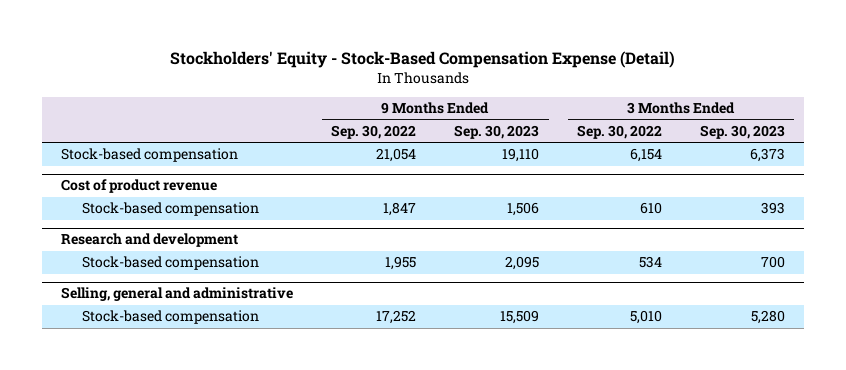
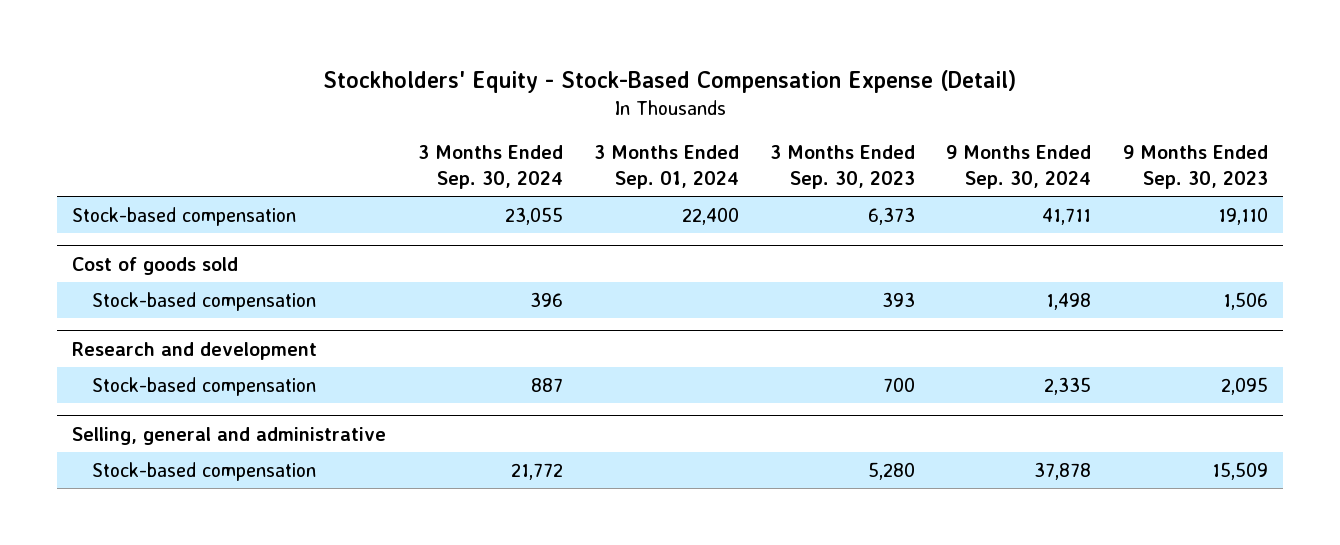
[331,124,417,139] Sep. 30, 2022 -> none
[577,124,663,139] Sep. 30, 2022 -> none
none -> [417,145,563,190] 3 Months Ended Sep. 30, 2024
none -> [593,145,739,190] 3 Months Ended Sep. 01, 2024
none -> [946,145,1092,190] 9 Months Ended Sep. 30, 2024
[61,179,218,194] Cost of product revenue -> [72,256,239,275] Cost of goods sold

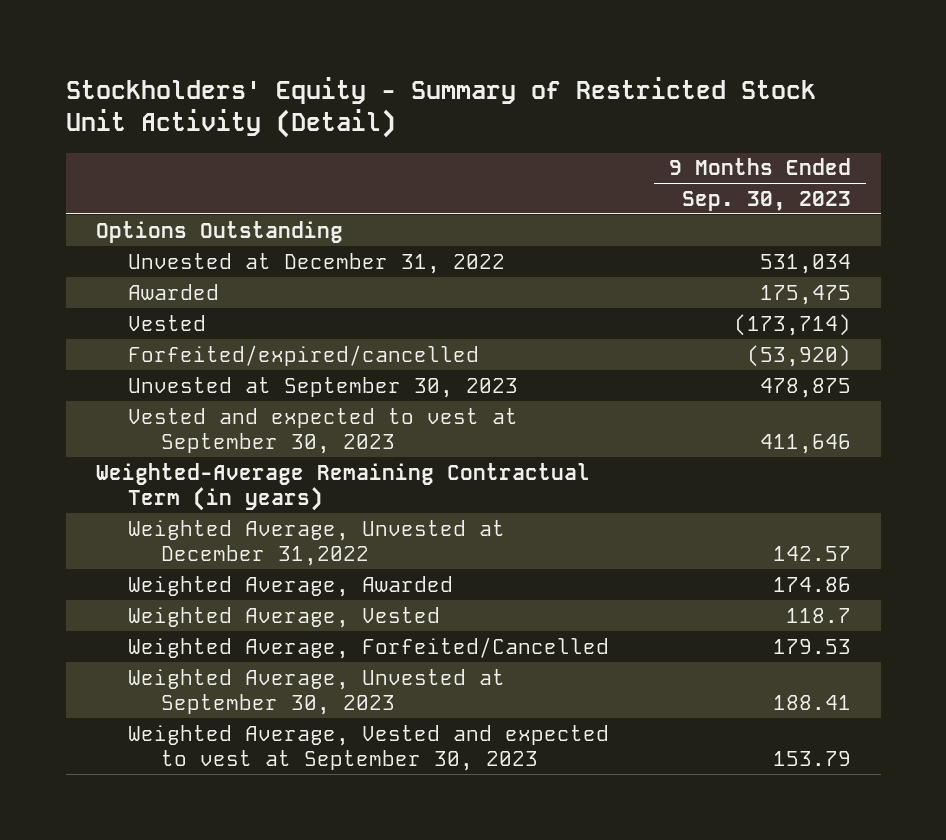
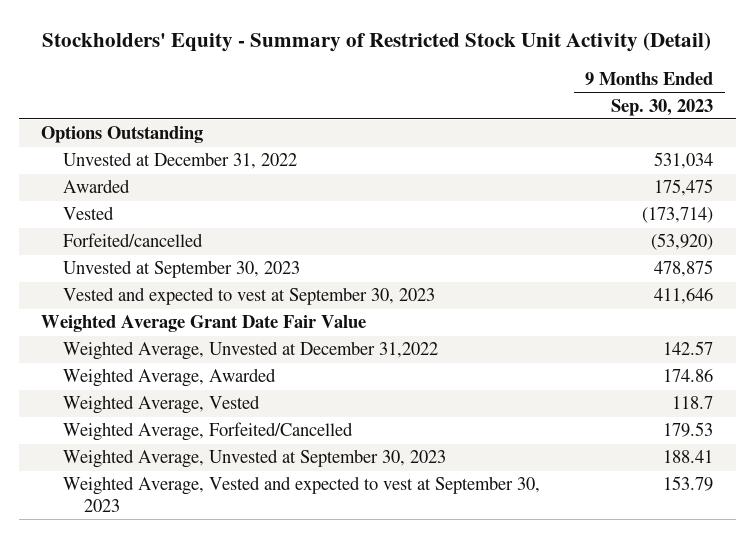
[128,344,480,366] Forfeited/expired/cancelled -> [62,233,203,248] Forfeited/cancelled
[95,462,590,511] Weighted-Average Remaining Contractual Term (in years) -> [41,315,367,333] Weighted Average Grant Date Fair Value

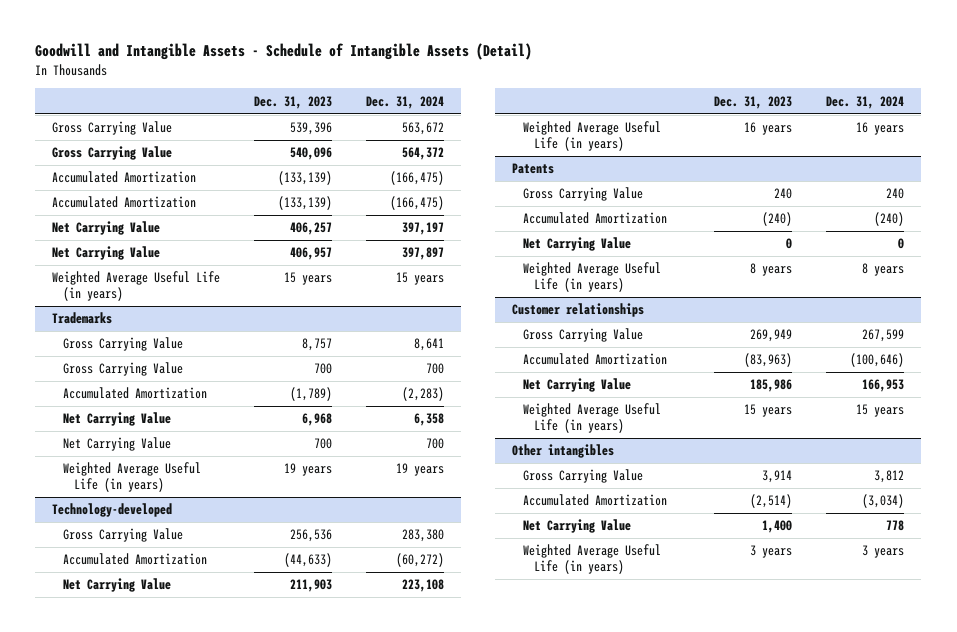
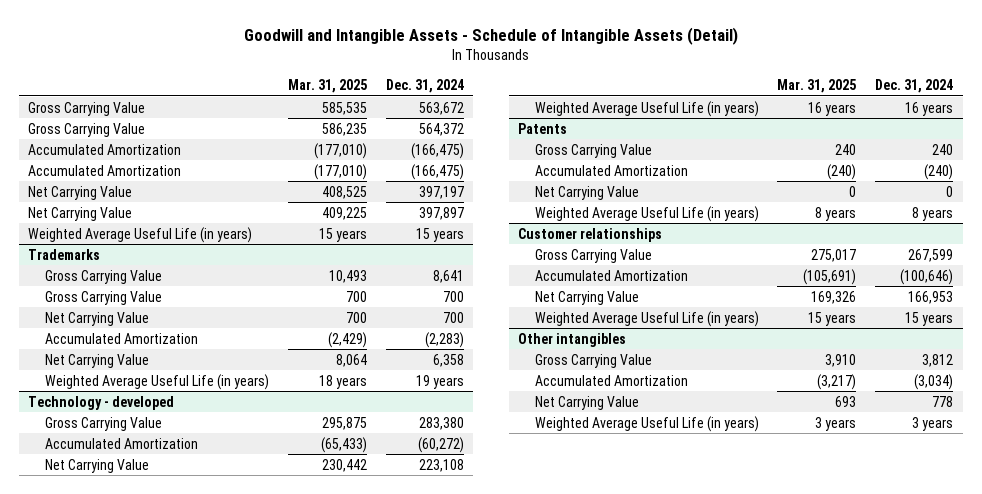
[254,95,333,109] Dec. 31, 2023 -> none
none -> [287,79,367,94] Mar. 31, 2025
[63,437,172,452] Net Carrying Value -> [44,311,149,326] Net Carrying Value
[52,503,173,518] Technology-developed -> [28,395,175,410] Technology - developed

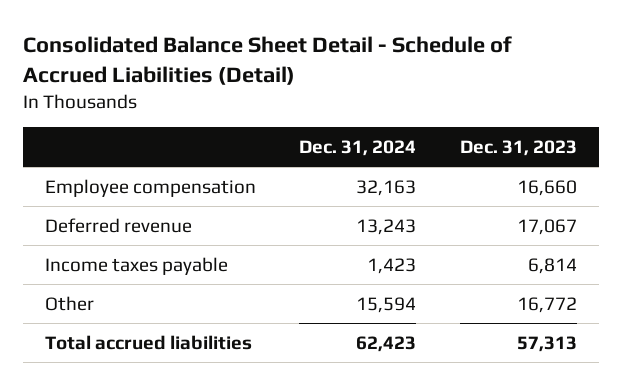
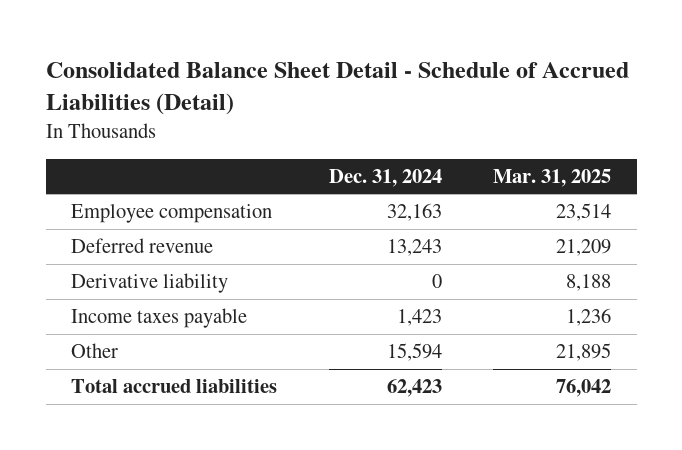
[459,139,577,156] Dec. 31, 2023 -> none
none -> [493,168,612,187] Mar. 31, 2025
none -> [71,273,229,294] Derivative liability

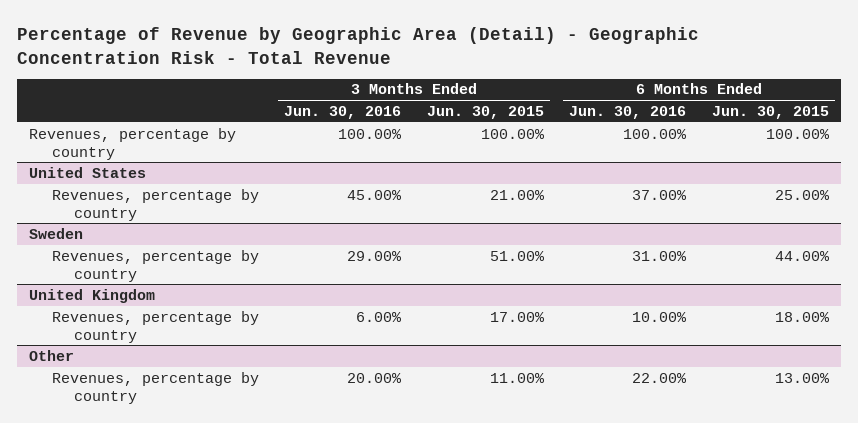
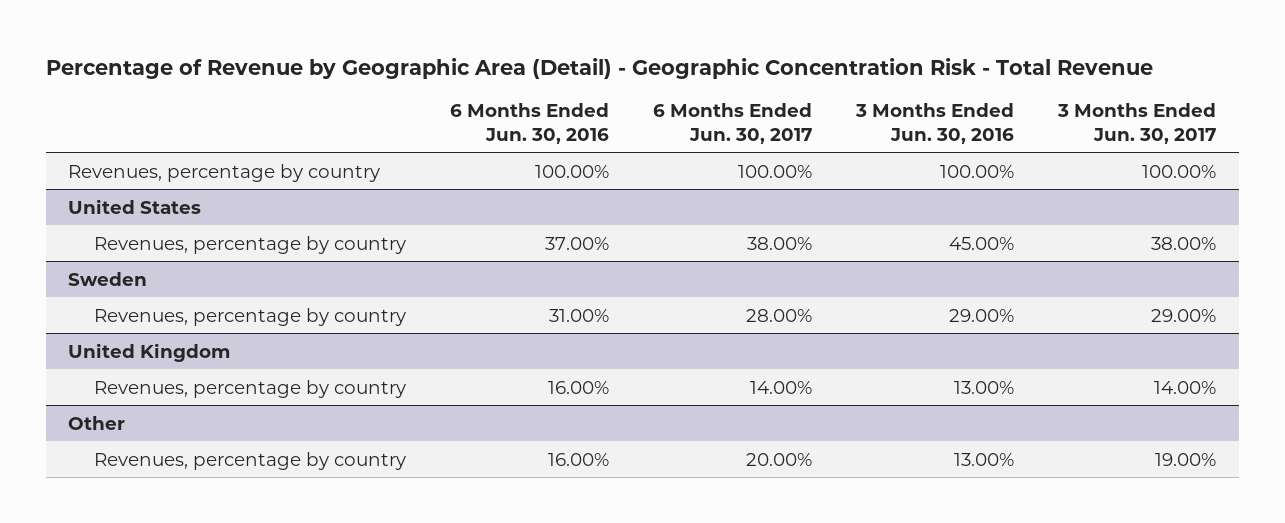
[426,106,544,120] Jun. 30, 2015 -> none
[711,106,829,120] Jun. 30, 2015 -> none
none -> [653,103,813,144] 6 Months Ended Jun. 30, 2017
none -> [1057,103,1217,144] 3 Months Ended Jun. 30, 2017
[356,311,403,322] 6.00% -> [954,380,1015,394] 13.00%
[632,311,688,322] 10.00% -> [547,380,609,394] 16.00%
[347,372,403,383] 20.00% -> [954,452,1015,466] 13.00%
[632,372,688,383] 22.00% -> [547,452,609,466] 16.00%

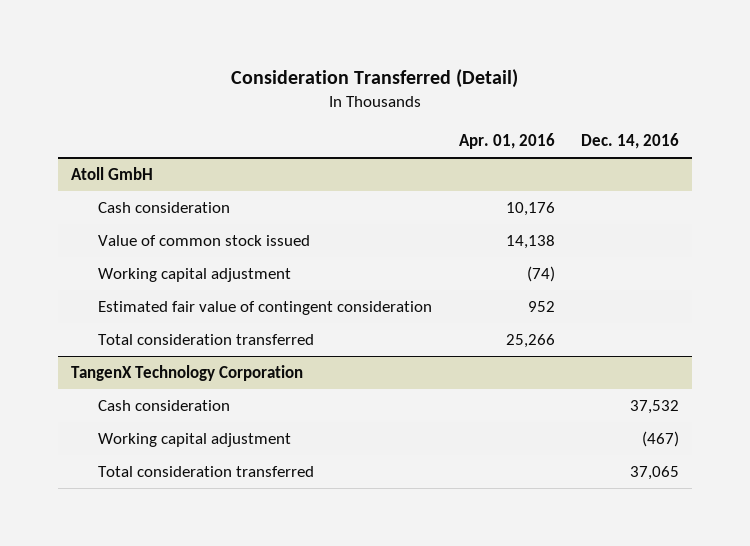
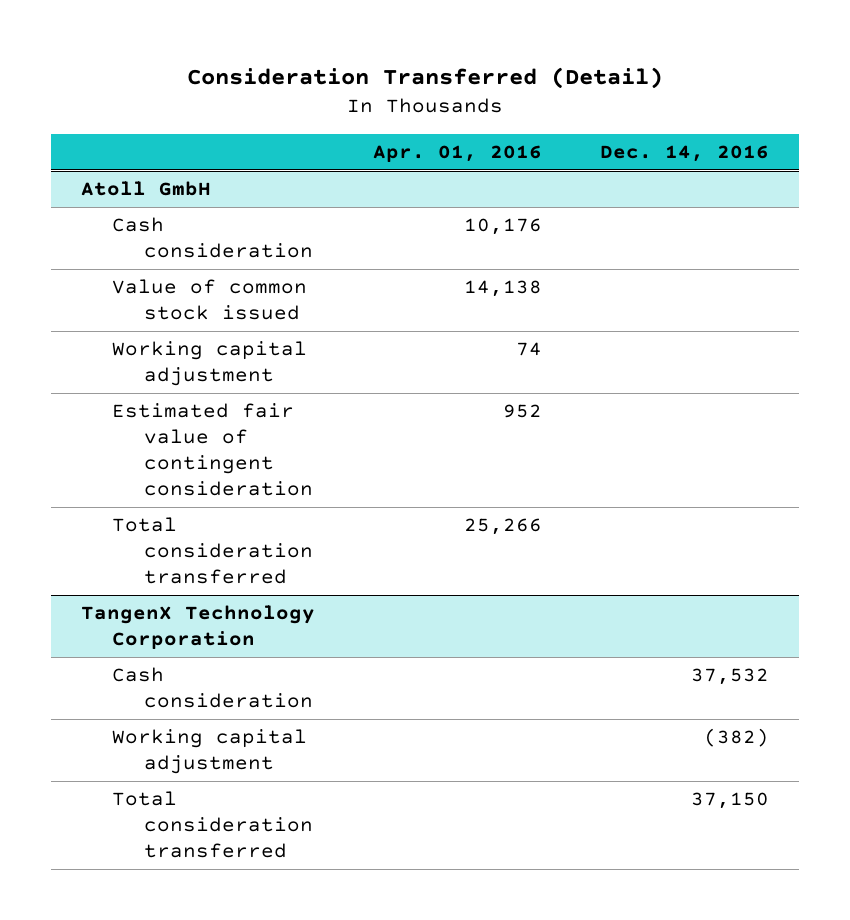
[526,266,555,283] (74) -> [515,342,542,357] 74
[641,431,679,448] (467) -> [704,728,770,748] (382)
[629,466,679,481] 37,065 -> [691,792,770,810] 37,150

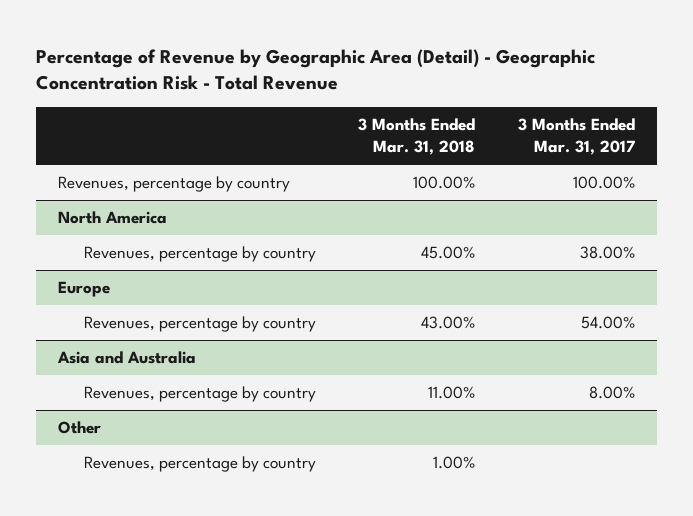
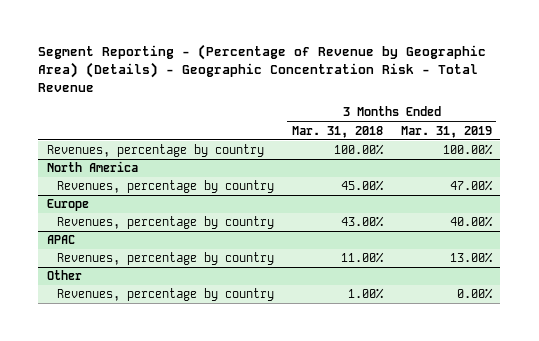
[36,48,596,91] Percentage of Revenue by Geographic Area (Detail) - Geographic Concentration Risk - Total Revenue -> [38,44,487,92] Segment Reporting - (Percentage of Revenue by Geographic Area) (Details) - Geographic Concentration Risk - Total Revenue
[518,117,636,156] 3 Months Ended Mar. 31, 2017 -> none
none -> [400,125,492,138] Mar. 31, 2019
[56,351,196,365] Asia and Australia -> [47,235,76,245] APAC

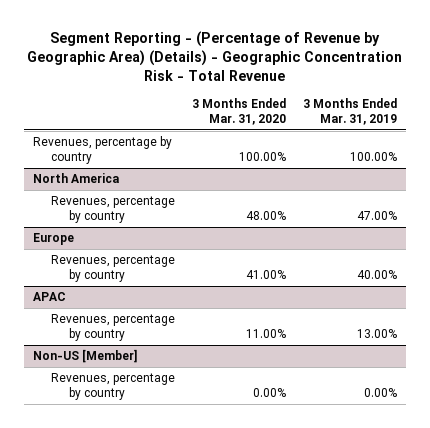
[291,125,383,138] Mar. 31, 2018 -> none
none -> [192,98,287,126] 3 Months Ended Mar. 31, 2020
[47,270,83,281] Other -> [32,349,138,364] Non-US [Member]

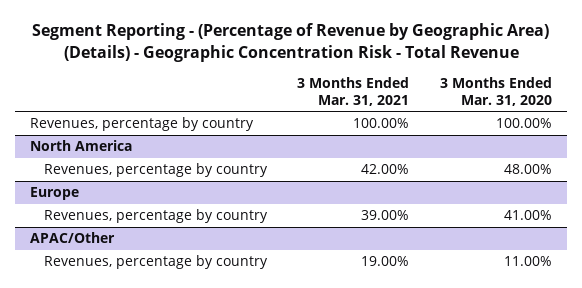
[303,98,398,126] 3 Months Ended Mar. 31, 2019 -> none
none -> [297,77,410,106] 3 Months Ended Mar. 31, 2021
[32,292,66,302] APAC -> [30,232,116,244] APAC/Other
[32,349,138,364] Non-US [Member] -> none
[50,373,175,401] Revenues, percentage by country -> none

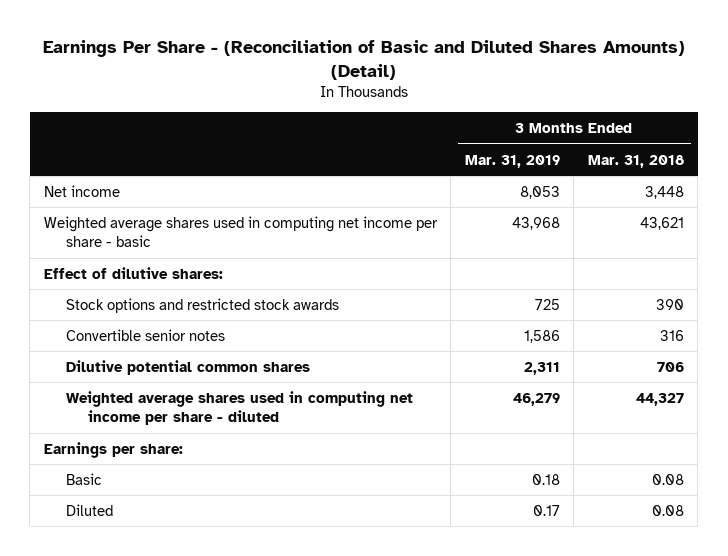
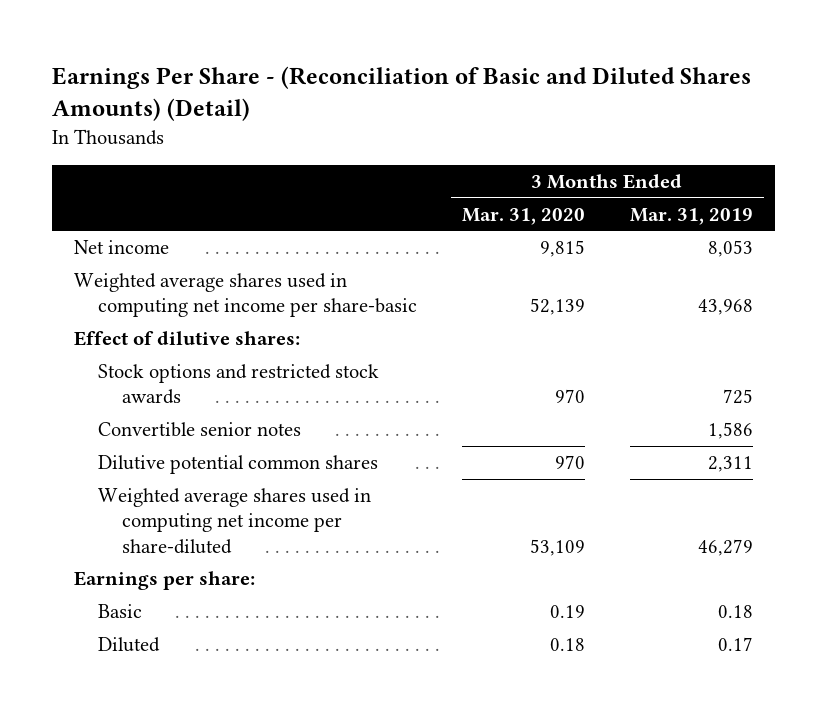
[587,154,684,168] Mar. 31, 2018 -> none
none -> [462,207,586,225] Mar. 31, 2020
[43,215,438,248] Weighted average shares used in computing net income per share - basic -> [74,273,418,318] Weighted average shares used in computing net income per share-basic
[66,390,414,426] Weighted average shares used in computing net income per share - diluted -> [98,488,372,554] Weighted average shares used in computing net income per share-diluted

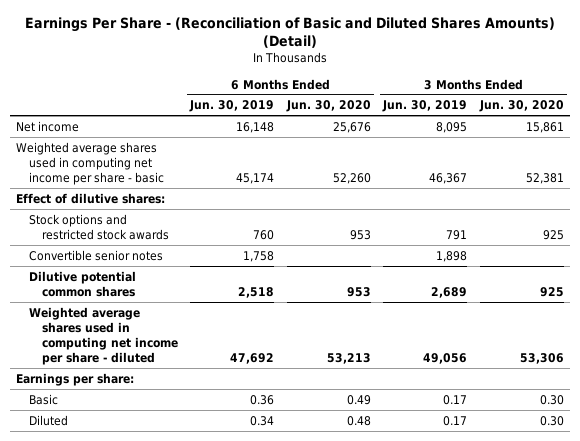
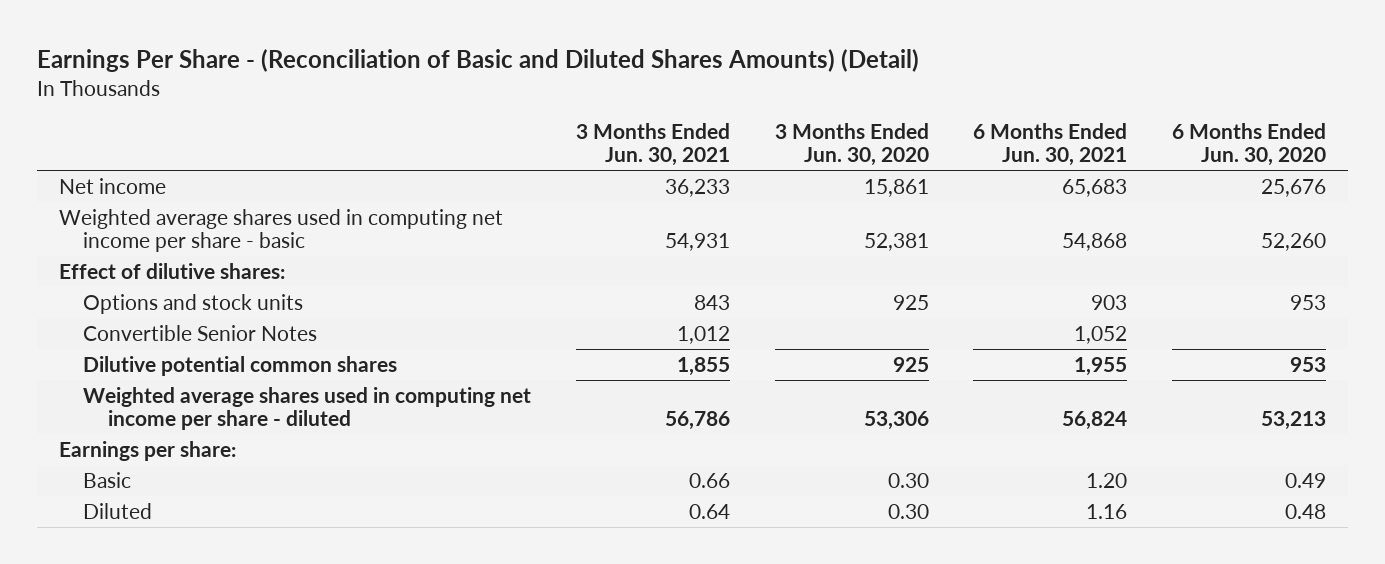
[189,100,275,113] Jun. 30, 2019 -> none
[382,100,468,113] Jun. 30, 2019 -> none
none -> [576,122,731,167] 3 Months Ended Jun. 30, 2021
none -> [973,122,1128,167] 6 Months Ended Jun. 30, 2021
[29,213,169,240] Stock options and restricted stock awards -> [83,293,304,314] Options and stock units
[29,249,164,261] Convertible senior notes -> [83,324,318,341] Convertible Senior Notes

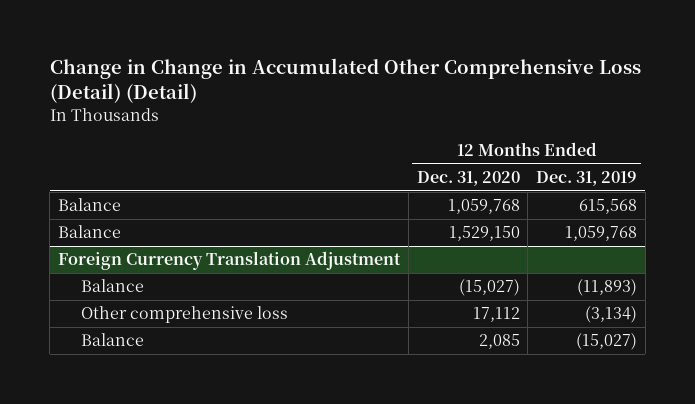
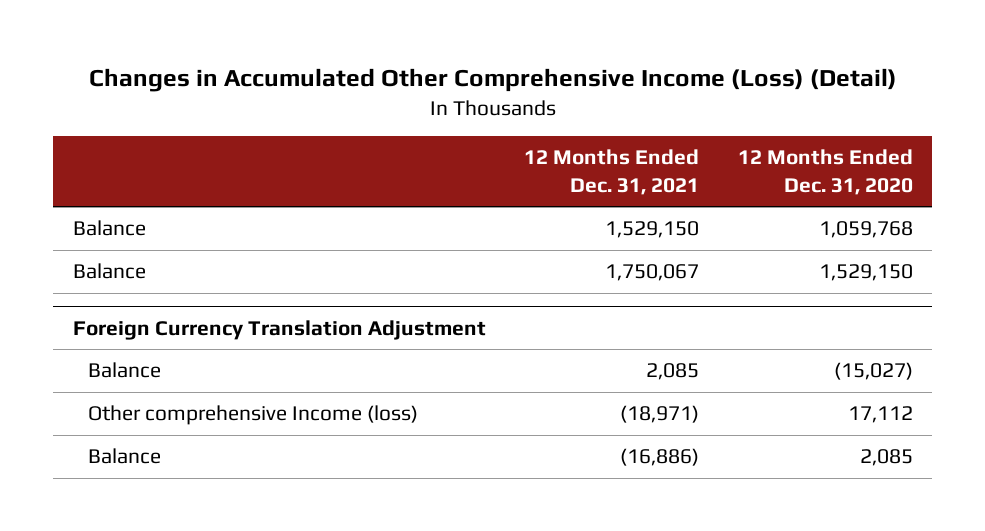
[49,58,641,104] Change in Change in Accumulated Other Comprehensive Loss (Detail) (Detail) -> [88,68,897,93] Changes in Accumulated Other Comprehensive Income (Loss) (Detail)
[536,170,638,186] Dec. 31, 2019 -> none
none -> [524,149,700,195] 12 Months Ended Dec. 31, 2021
[81,306,289,324] Other comprehensive loss -> [88,405,419,426] Other comprehensive Income (loss)

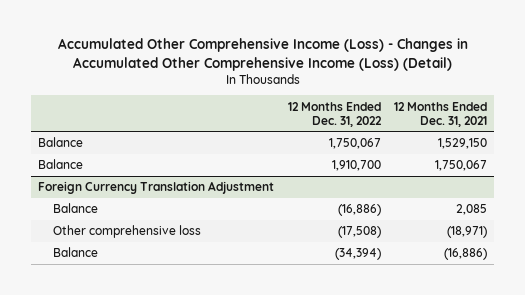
[88,68,897,93] Changes in Accumulated Other Comprehensive Income (Loss) (Detail) -> [57,38,468,71] Accumulated Other Comprehensive Income (Loss) - Changes in Accumulated Other Comprehensive Income (Loss) (Detail)
[737,149,913,195] 12 Months Ended Dec. 31, 2020 -> none
none -> [287,101,382,127] 12 Months Ended Dec. 31, 2022
[88,405,419,426] Other comprehensive Income (loss) -> [53,225,202,239] Other comprehensive loss

